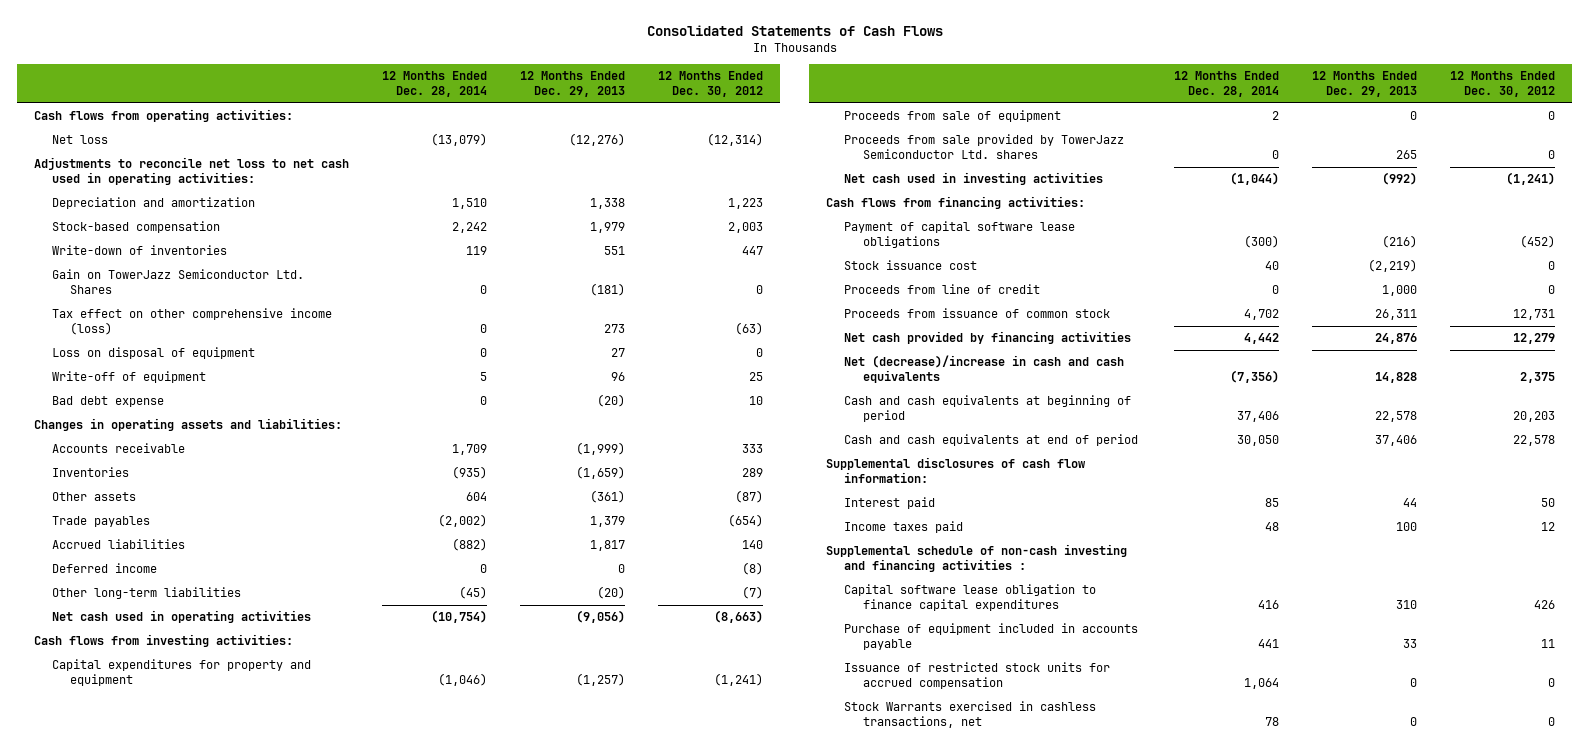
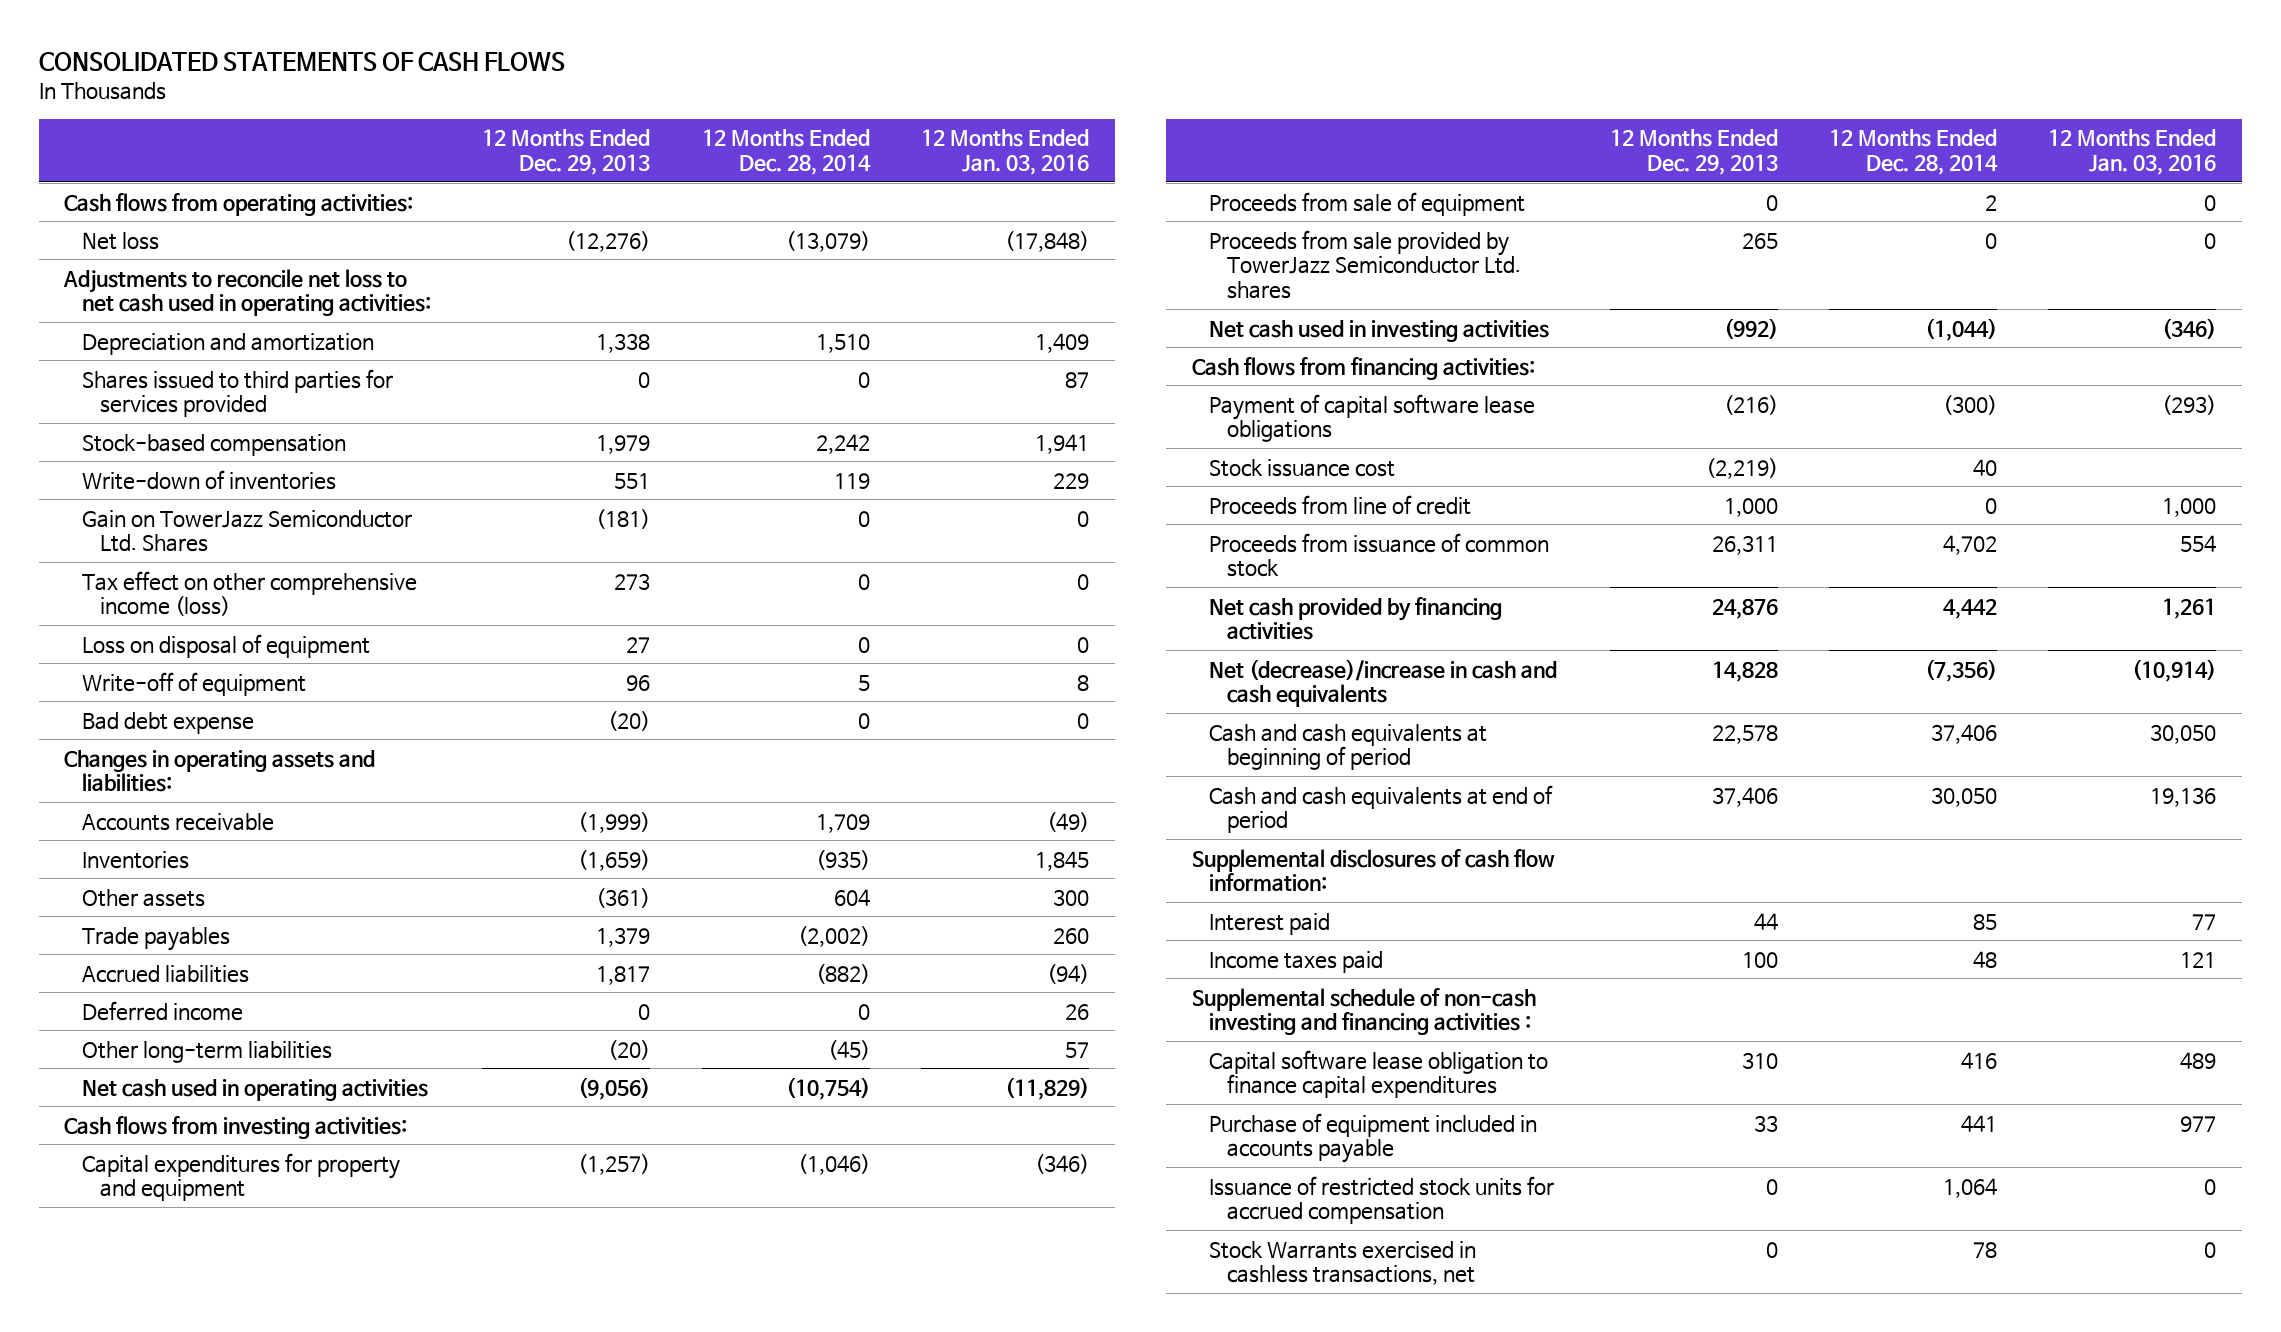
[646,24,943,36] Consolidated Statements of Cash Flows -> [38,52,565,72] CONSOLIDATED STATEMENTS OF CASH FLOWS
[657,71,763,97] 12 Months Ended Dec. 30, 2012 -> none
none -> [921,129,1090,175] 12 Months Ended Jan. 03, 2016
none -> [82,368,394,418] Shares issued to third parties for services provided

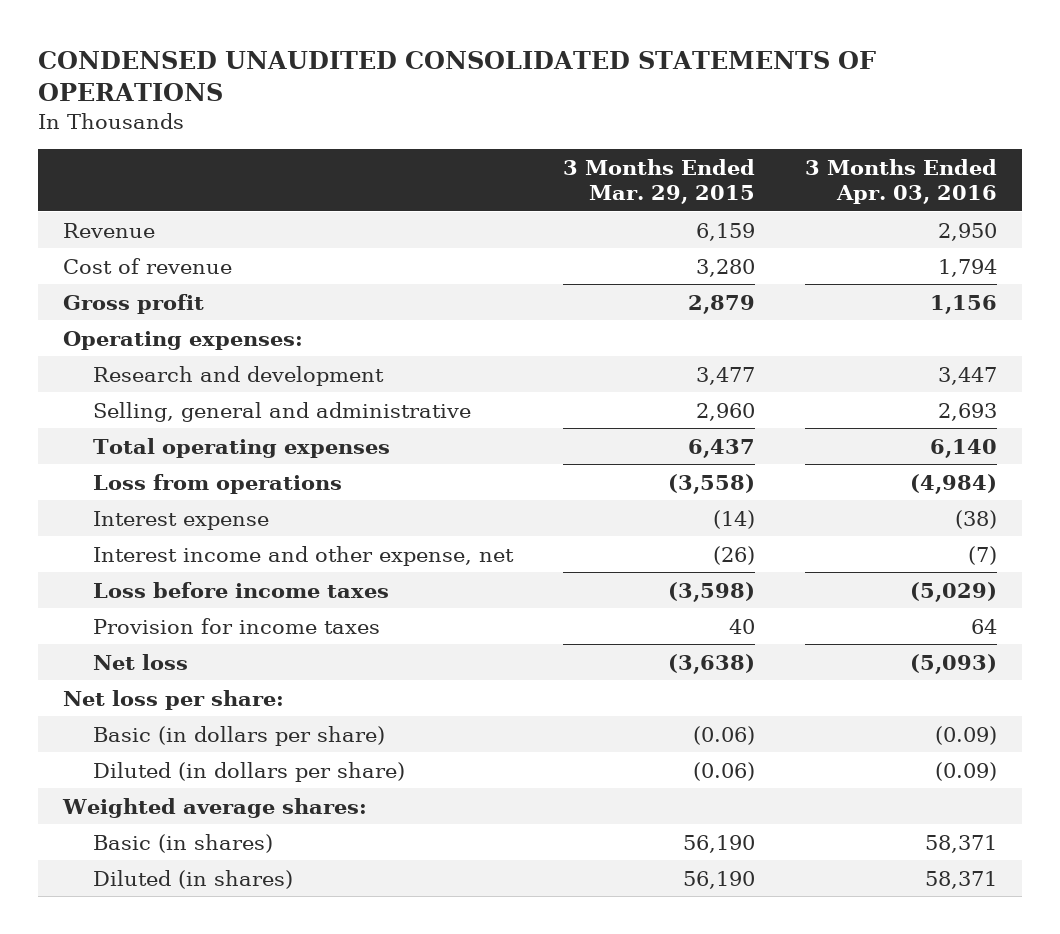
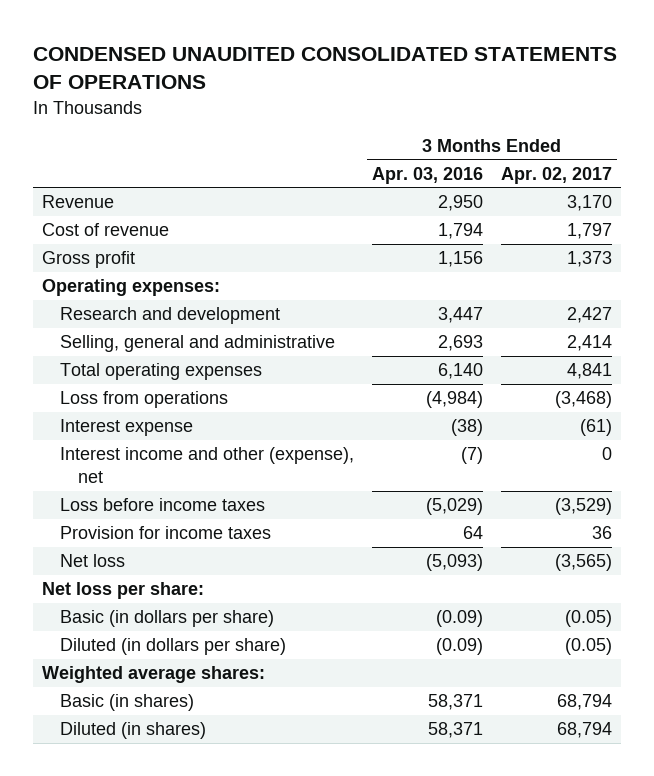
[562,158,755,204] 3 Months Ended Mar. 29, 2015 -> none
none -> [501,166,613,184] Apr. 02, 2017
[92,545,514,566] Interest income and other expense, net -> [59,447,354,484] Interest income and other (expense), net

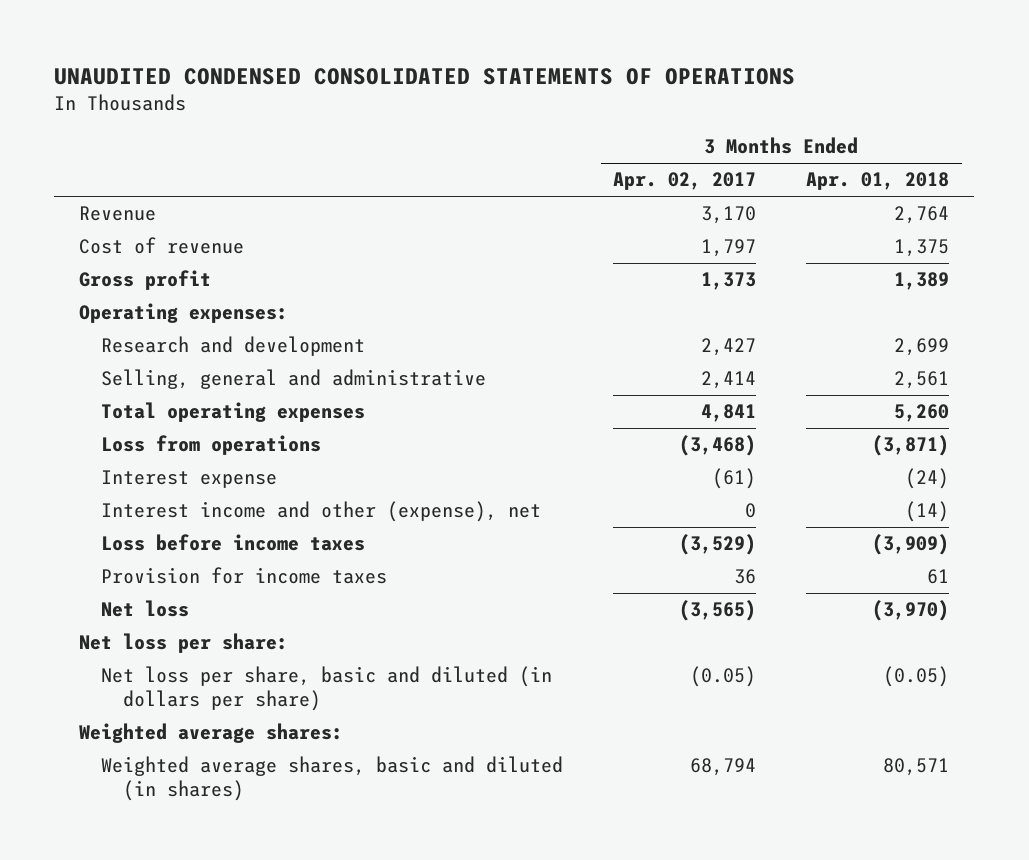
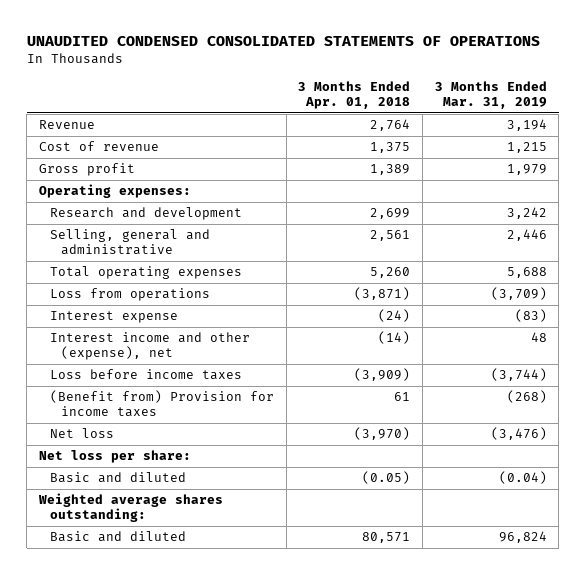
[613,172,757,191] Apr. 02, 2017 -> none
none -> [434,81,547,110] 3 Months Ended Mar. 31, 2019
[101,567,388,585] Provision for income taxes -> [49,390,274,418] (Benefit from) Provision for income taxes
[101,666,553,712] Net loss per share, basic and diluted (in dollars per share) -> [49,472,186,484] Basic and diluted
[79,723,344,744] Weighted average shares: -> [37,493,223,523] Weighted average shares outstanding:
[101,756,564,802] Weighted average shares, basic and diluted (in shares) -> [49,531,186,543] Basic and diluted

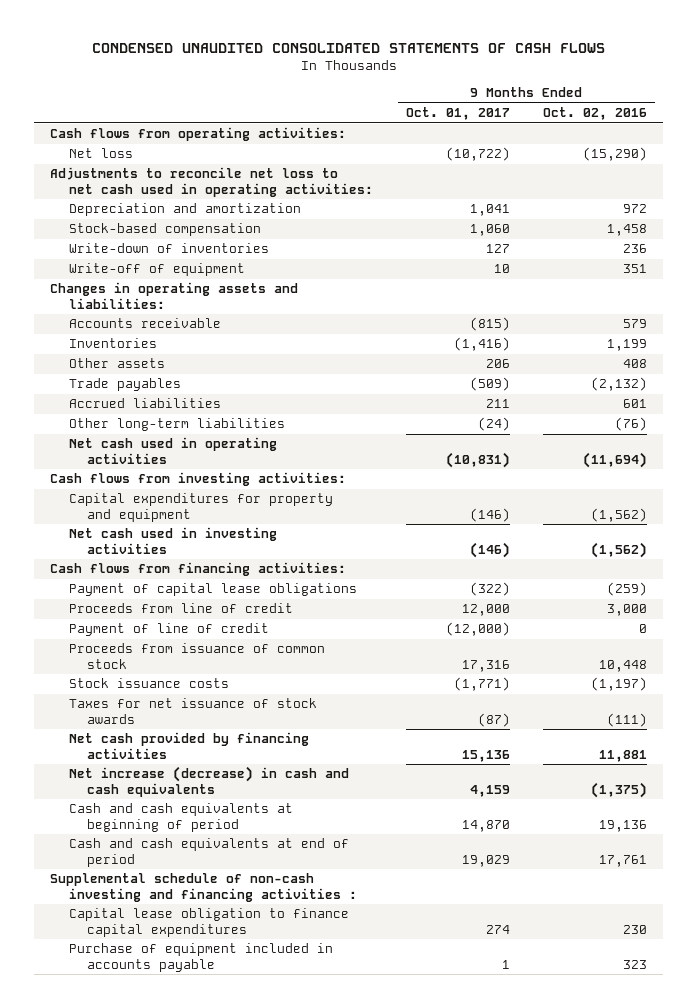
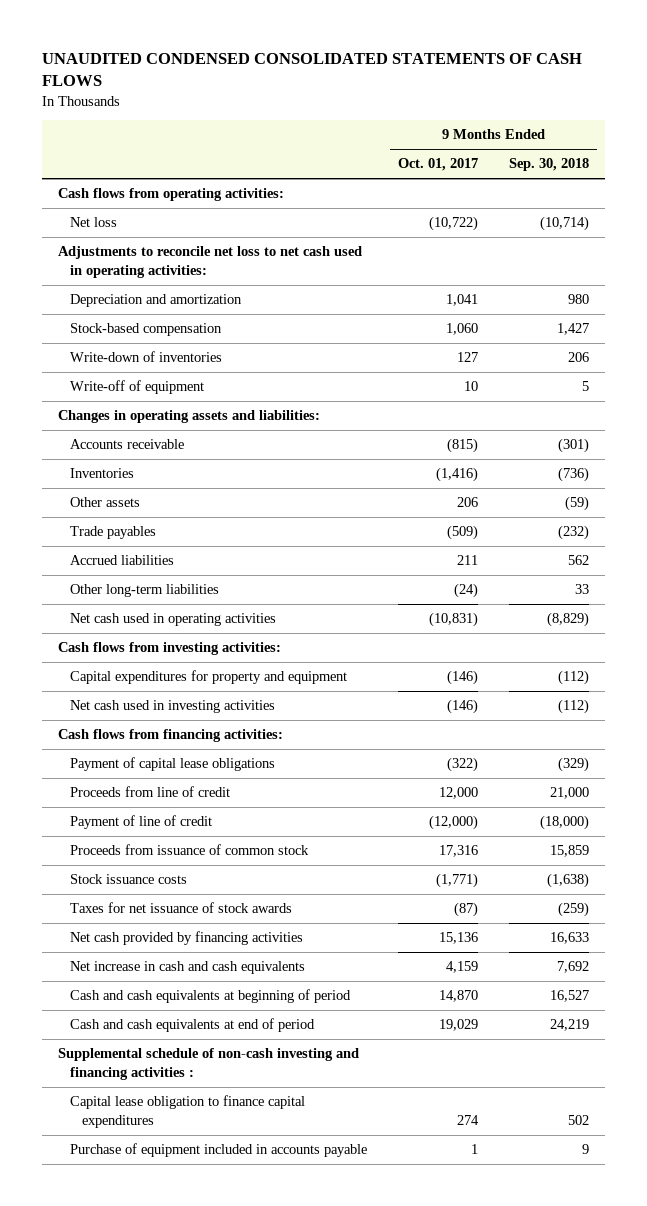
[91,43,605,54] CONDENSED UNAUDITED CONSOLIDATED STATEMENTS OF CASH FLOWS -> [42,53,583,87] UNAUDITED CONDENSED CONSOLIDATED STATEMENTS OF CASH FLOWS
[542,106,647,120] Oct. 02, 2016 -> none
none -> [509,158,590,172] Sep. 30, 2018
[68,766,349,797] Net increase (decrease) in cash and cash equivalents -> [70,961,306,975] Net increase in cash and cash equivalents

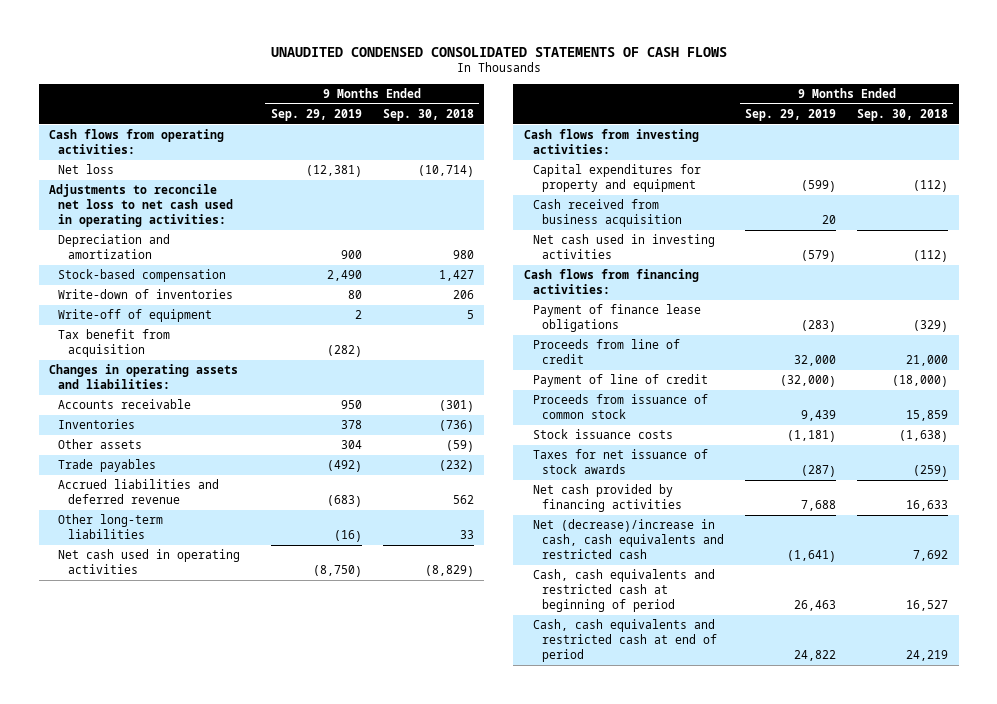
[398,158,479,172] Oct. 01, 2017 -> none
none -> [270,108,362,121] Sep. 29, 2019
none -> [58,329,171,358] Tax benefit from acquisition
[70,555,175,566] Accrued liabilities -> [58,479,220,505] Accrued liabilities and deferred revenue
none -> [532,199,682,228] Cash received from business acquisition
[70,757,276,772] Payment of capital lease obligations -> [532,304,701,333] Payment of finance lease obligations
[57,1048,359,1080] Supplemental schedule of non-cash investing and financing activities : -> none
[70,1095,306,1128] Capital lease obligation to finance capital expenditures -> none
[70,1143,368,1158] Purchase of equipment included in accounts payable -> none
[70,961,306,975] Net increase in cash and cash equivalents -> [532,519,724,559] Net (decrease)/increase in cash, cash equivalents and restricted cash
[70,989,352,1004] Cash and cash equivalents at beginning of period -> [532,569,715,612] Cash, cash equivalents and restricted cash at beginning of period
[70,1018,316,1033] Cash and cash equivalents at end of period -> [532,619,717,662] Cash, cash equivalents and restricted cash at end of period

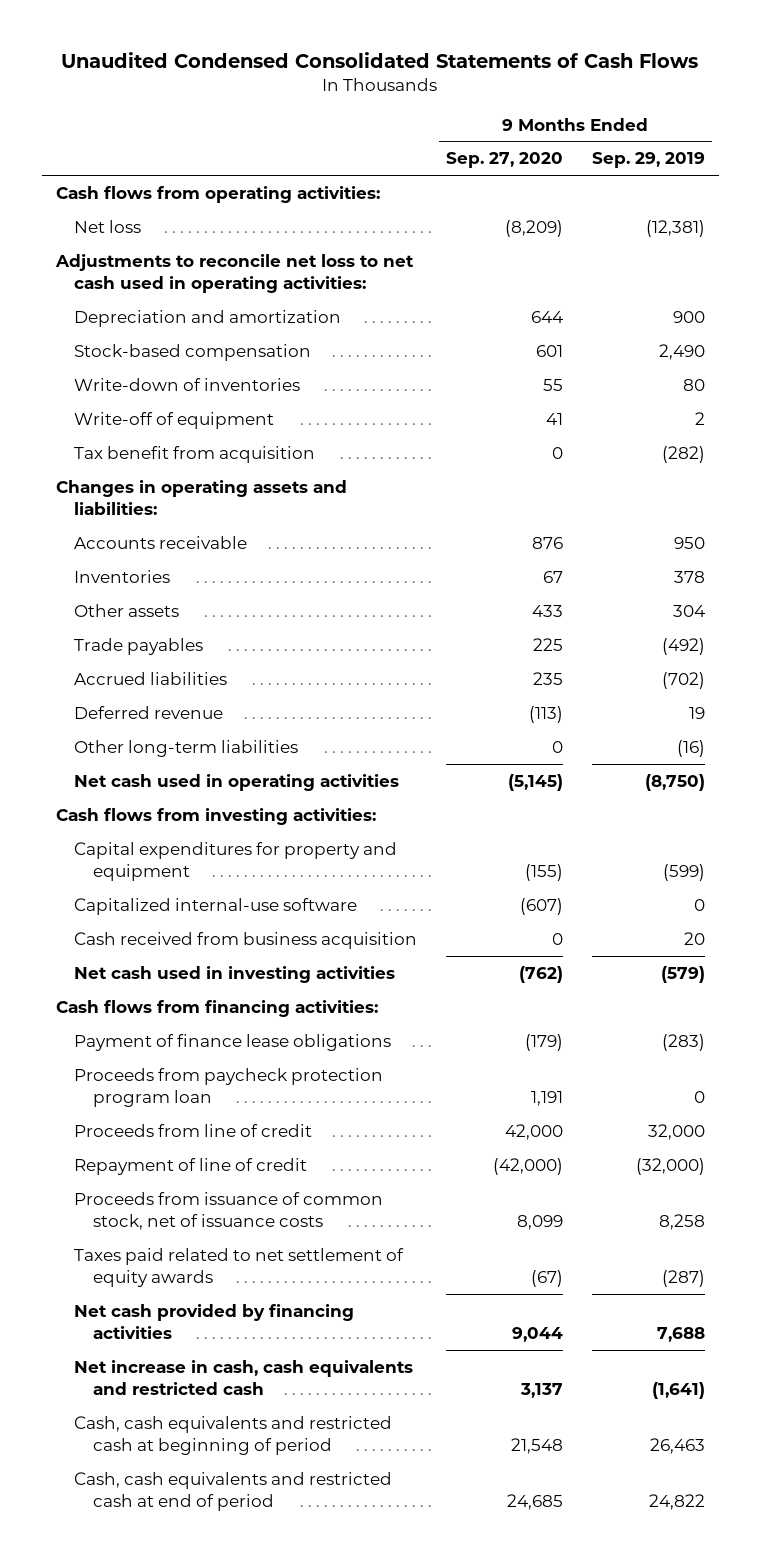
[270,46,727,57] UNAUDITED CONDENSED CONSOLIDATED STATEMENTS OF CASH FLOWS -> [61,52,699,69] Unaudited Condensed Consolidated Statements of Cash Flows
[382,108,474,121] Sep. 30, 2018 -> none
none -> [446,152,564,169] Sep. 27, 2020
[58,479,220,505] Accrued liabilities and deferred revenue -> none
none -> [74,671,228,685] Accrued liabilities
none -> [74,705,224,719] Deferred revenue
none -> [74,897,358,915] Capitalized internal-use software
none -> [74,1067,384,1107] Proceeds from paycheck protection program loan
[532,429,673,440] Stock issuance costs -> none
[532,374,708,388] Payment of line of credit -> [74,1157,308,1175] Repayment of line of credit
[532,394,708,420] Proceeds from issuance of common stock -> [74,1191,384,1230] Proceeds from issuance of common stock, net of issuance costs
[801,410,837,422] 9,439 -> [658,1213,705,1230] 8,258
[532,449,708,475] Taxes for net issuance of stock awards -> [74,1247,405,1287] Taxes paid related to net settlement of equity awards
[532,519,724,559] Net (decrease)/increase in cash, cash equivalents and restricted cash -> [74,1359,414,1395] Net increase in cash, cash equivalents and restricted cash

